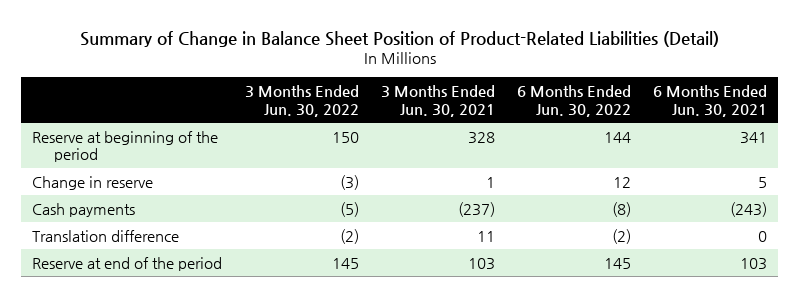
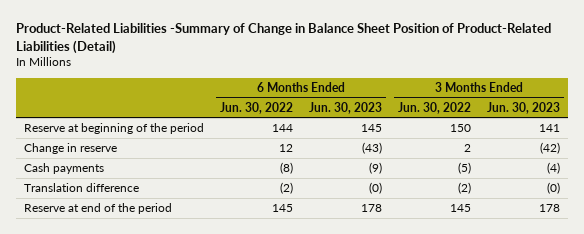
[79,30,719,47] Summary of Change in Balance Sheet Position of Product-Related Liabilities (Detail) -> [15,23,551,55] Product-Related Liabilities -Summary of Change in Balance Sheet Position of Product-Related Liabilities (Detail)
[380,84,495,117] 3 Months Ended Jun. 30, 2021 -> none
[652,84,767,117] 6 Months Ended Jun. 30, 2021 -> none
none -> [308,101,382,114] Jun. 30, 2023
none -> [486,101,560,114] Jun. 30, 2023
[339,174,359,190] (3) -> [463,144,471,153] 2

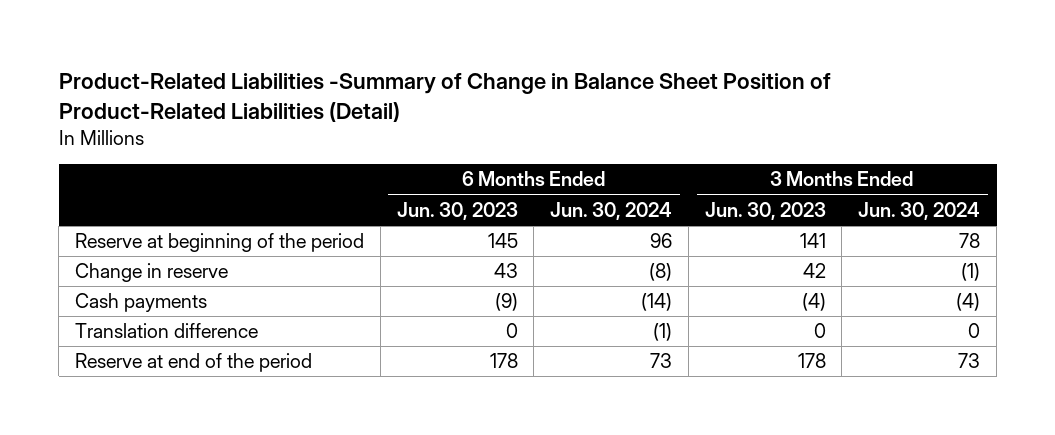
[219,101,293,114] Jun. 30, 2022 -> none
[397,101,471,114] Jun. 30, 2022 -> none
none -> [550,201,673,220] Jun. 30, 2024
none -> [858,201,981,220] Jun. 30, 2024
[361,142,382,155] (43) -> [493,263,518,279] 43
[539,142,560,155] (42) -> [802,263,826,279] 42
[368,182,382,195] (0) -> [505,323,518,339] 0
[546,182,560,195] (0) -> [813,323,826,339] 0

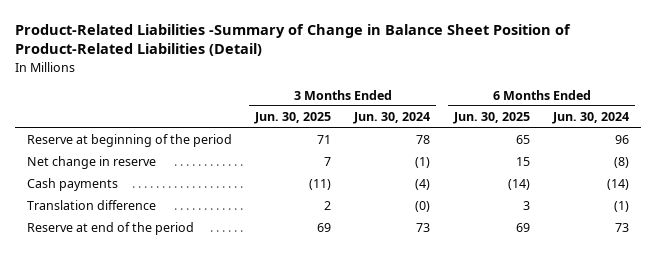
[396,201,518,220] Jun. 30, 2023 -> none
[704,201,826,220] Jun. 30, 2023 -> none
none -> [254,112,332,125] Jun. 30, 2025
none -> [452,112,530,125] Jun. 30, 2025
[74,263,228,283] Change in reserve -> [26,156,156,170] Net change in reserve
[968,323,981,339] 0 -> [415,201,431,213] (0)

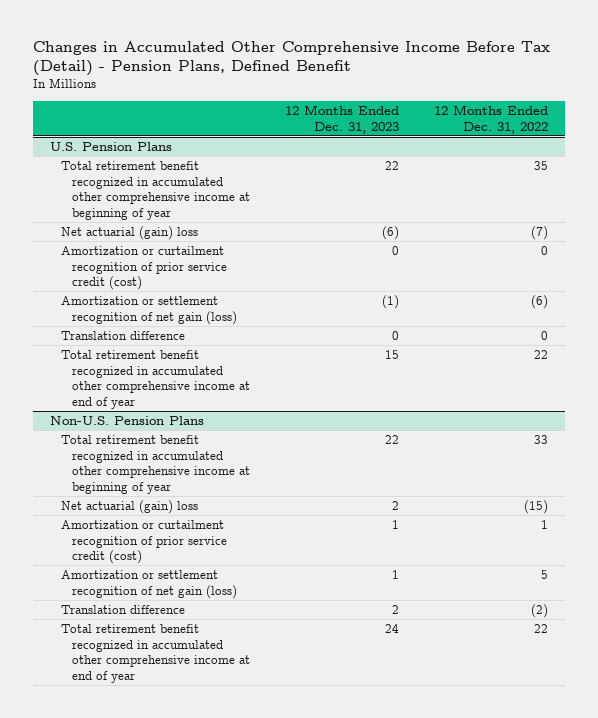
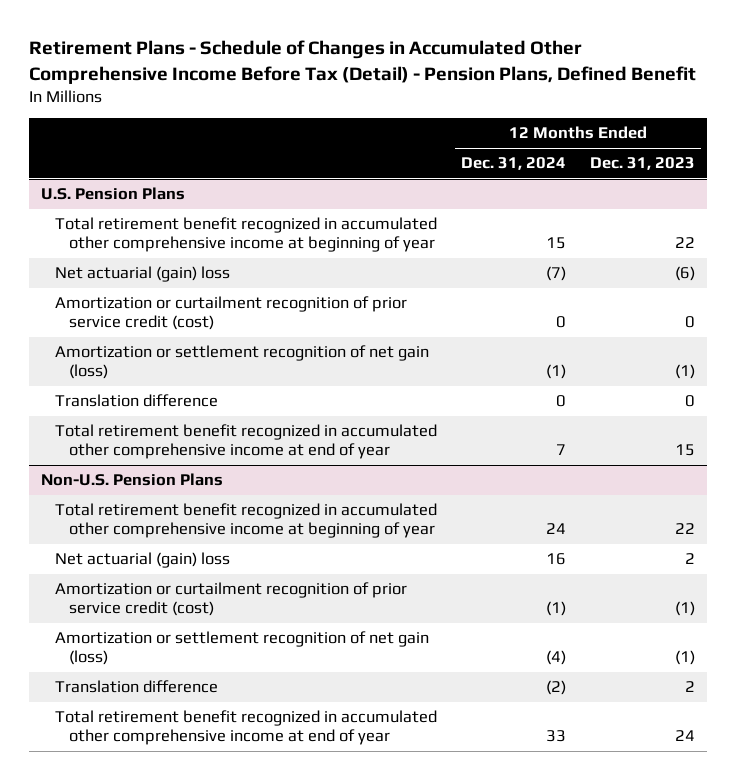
[32,41,550,77] Changes in Accumulated Other Comprehensive Income Before Tax (Detail) - Pension Plans, Defined Benefit -> [28,40,696,84] Retirement Plans - Schedule of Changes in Accumulated Other Comprehensive Income Before Tax (Detail) - Pension Plans, Defined Benefit
[433,105,548,134] 12 Months Ended Dec. 31, 2022 -> none
none -> [460,157,566,171] Dec. 31, 2024
[391,520,399,530] 1 -> [674,601,695,617] (1)
[391,570,399,580] 1 -> [674,650,695,666] (1)

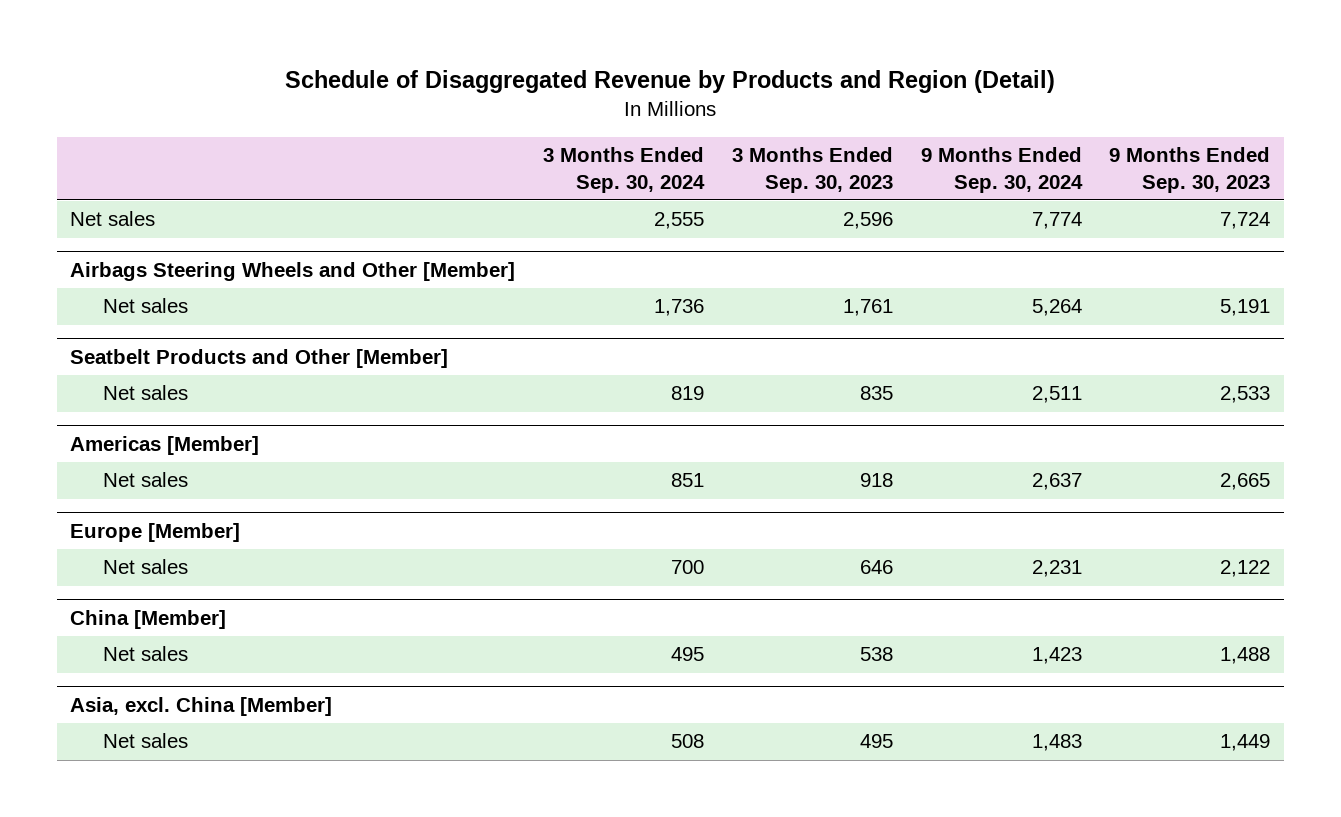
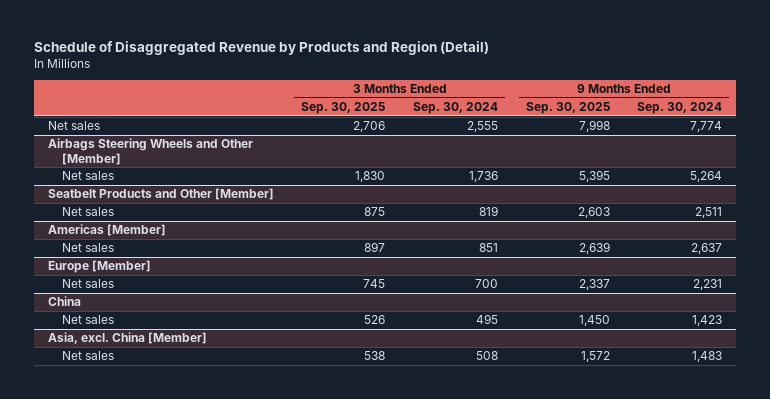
[731,147,893,193] 3 Months Ended Sep. 30, 2023 -> none
[1109,147,1271,193] 9 Months Ended Sep. 30, 2023 -> none
none -> [301,102,386,115] Sep. 30, 2025
none -> [525,102,610,115] Sep. 30, 2025
[70,609,227,629] China [Member] -> [47,296,81,307] China

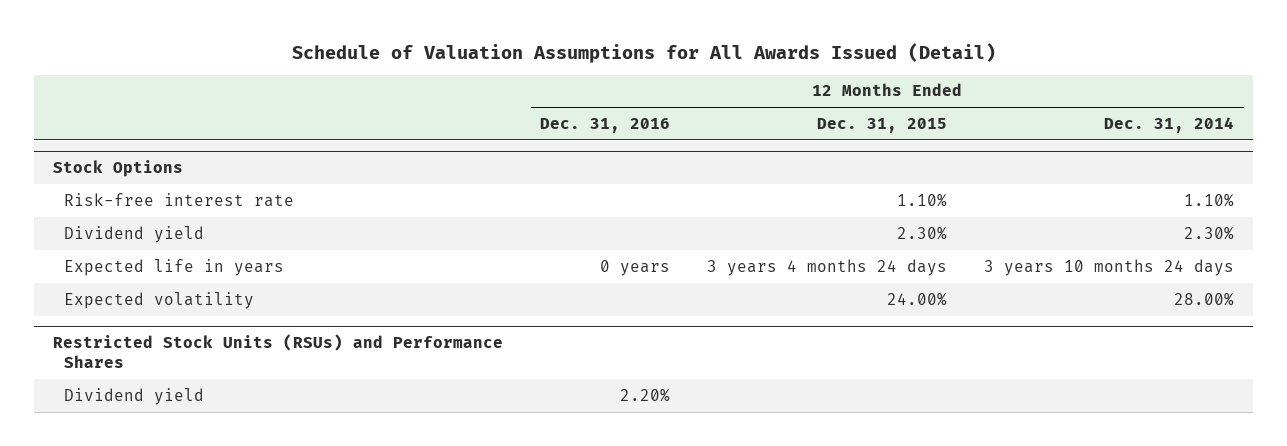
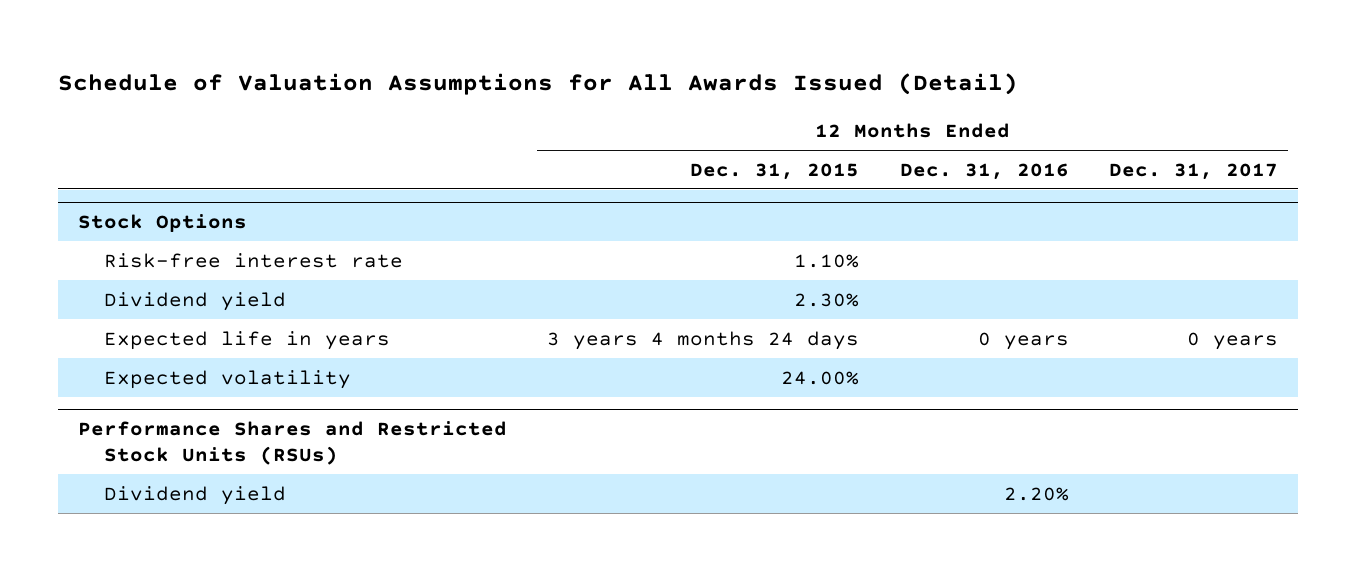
[1104,116,1235,133] Dec. 31, 2014 -> none
none -> [1109,162,1279,180] Dec. 31, 2017
[52,333,503,368] Restricted Stock Units (RSUs) and Performance Shares -> [77,421,507,465] Performance Shares and Restricted Stock Units (RSUs)

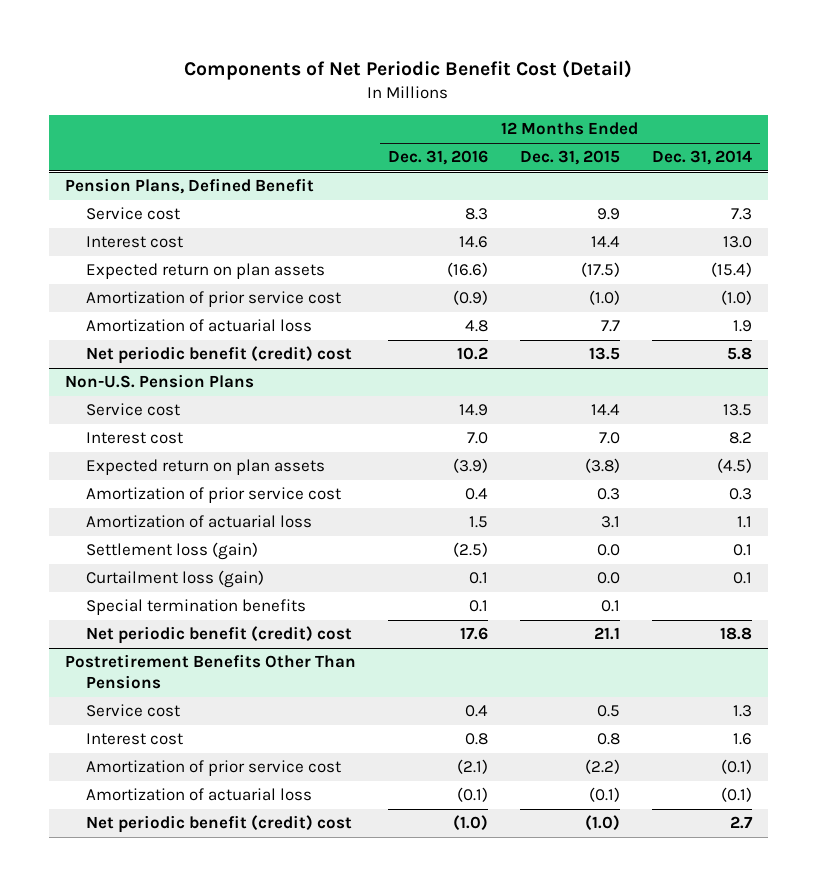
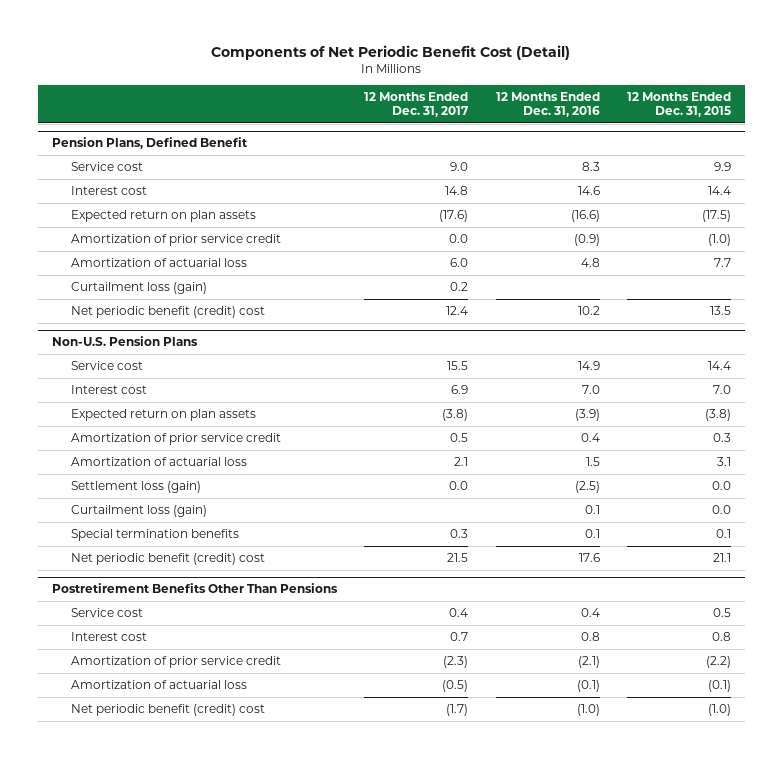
[652,150,753,166] Dec. 31, 2014 -> none
none -> [364,91,470,118] 12 Months Ended Dec. 31, 2017
[86,291,342,308] Amortization of prior service cost -> [70,233,281,246] Amortization of prior service credit
none -> [70,281,207,294] Curtailment loss (gain)
[86,487,342,504] Amortization of prior service cost -> [70,432,281,445] Amortization of prior service credit
[86,760,342,777] Amortization of prior service cost -> [70,655,281,668] Amortization of prior service credit

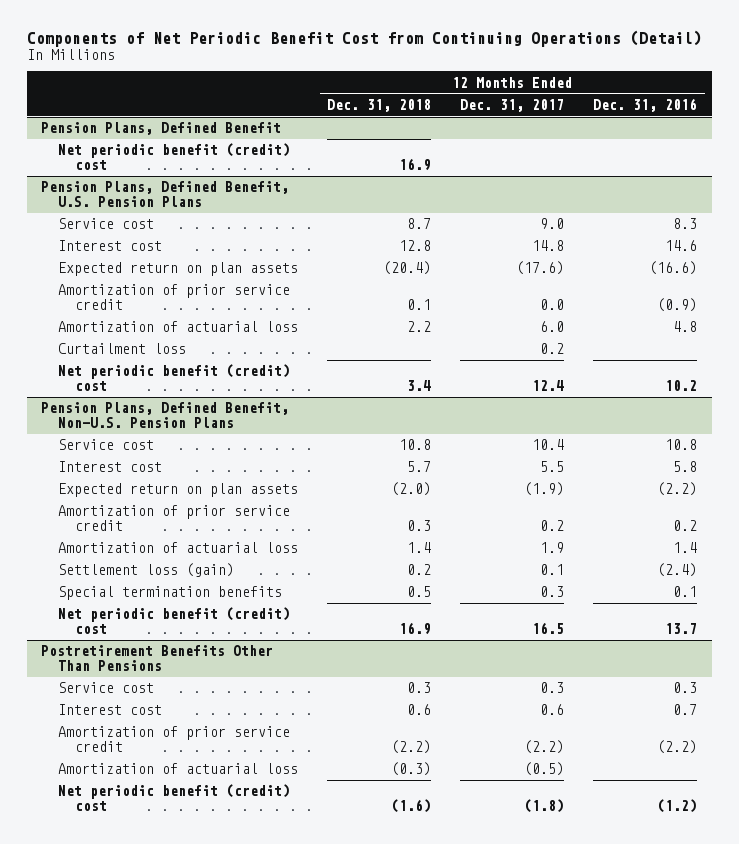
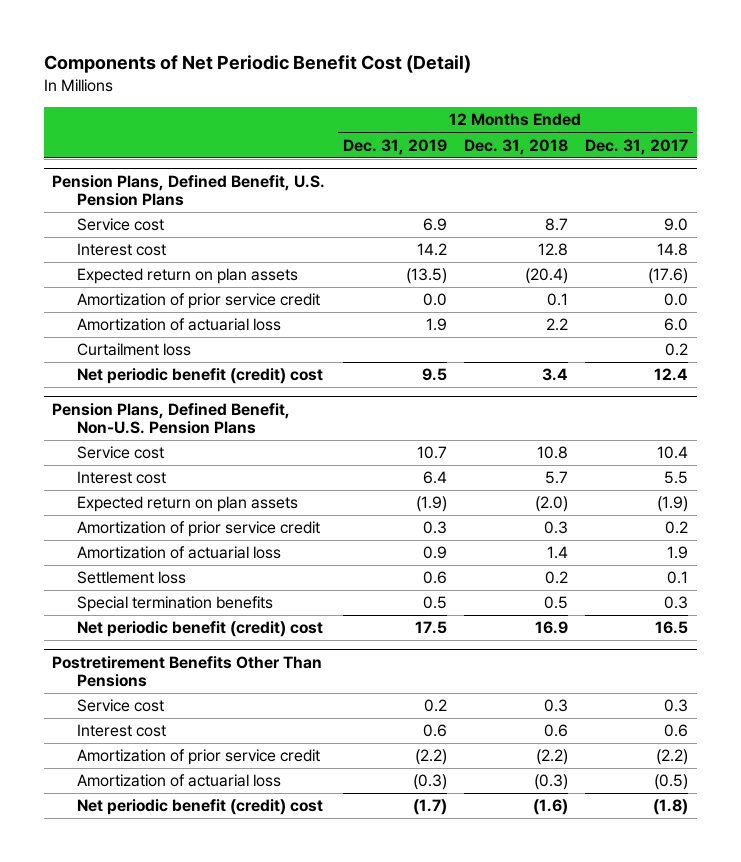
[26,30,702,48] Components of Net Periodic Benefit Cost from Continuing Operations (Detail) -> [43,54,471,73] Components of Net Periodic Benefit Cost (Detail)
[593,97,698,112] Dec. 31, 2016 -> none
none -> [342,138,447,155] Dec. 31, 2019
[41,122,282,136] Pension Plans, Defined Benefit -> none
[58,143,291,170] Net periodic benefit (credit) cost -> none
[58,563,235,578] Settlement loss (gain) -> [76,571,186,585] Settlement loss

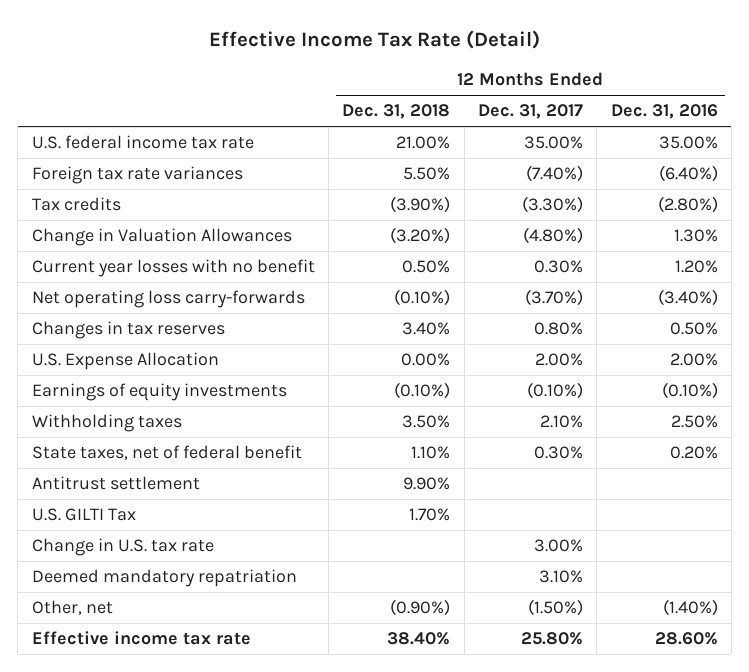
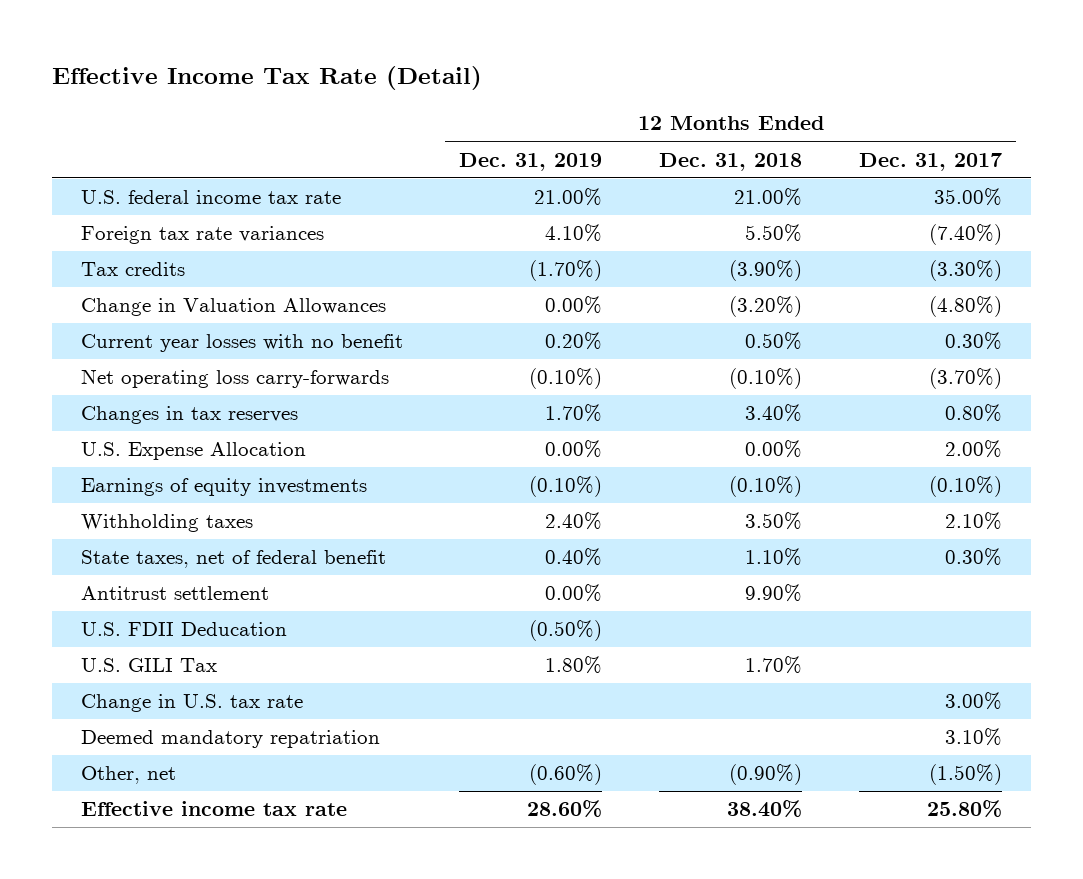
[610,104,718,120] Dec. 31, 2016 -> none
none -> [459,152,603,171] Dec. 31, 2019
none -> [80,622,287,637] U.S. FDII Deducation
[31,508,136,522] U.S. GILTI Tax -> [80,658,217,673] U.S. GILI Tax

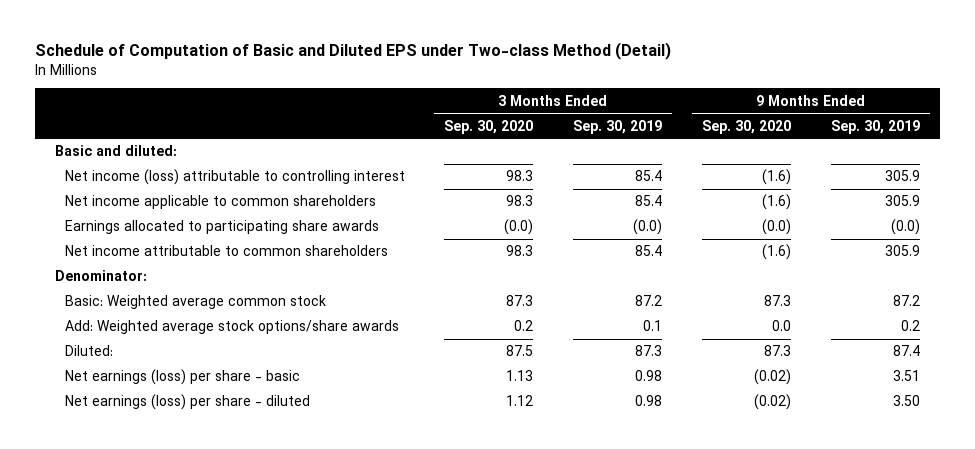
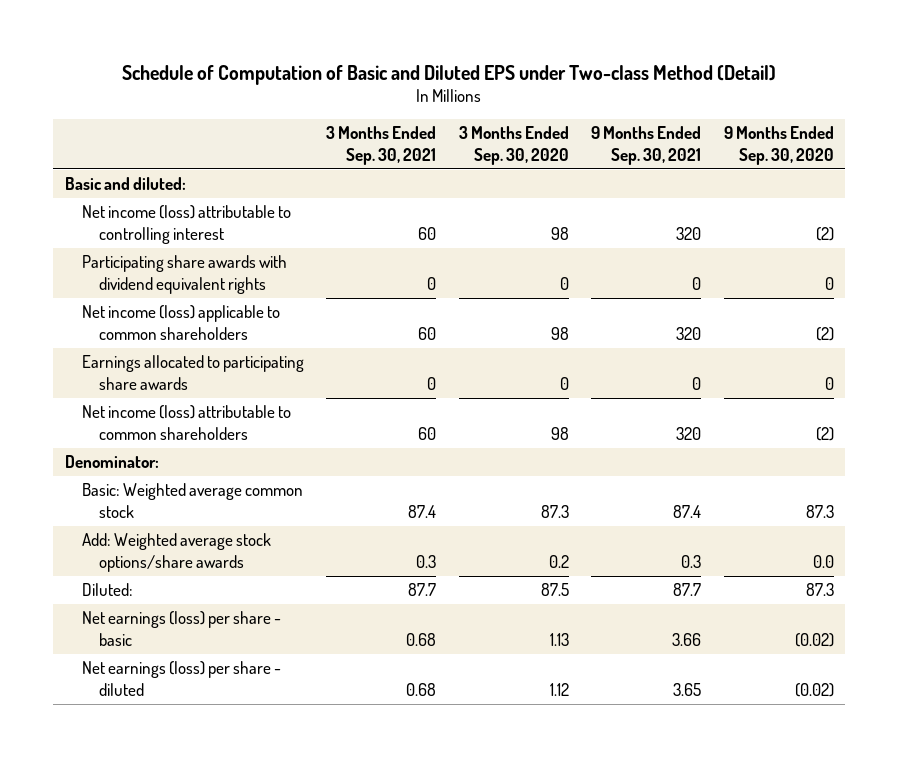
[573,119,663,134] Sep. 30, 2019 -> none
[830,119,920,134] Sep. 30, 2019 -> none
none -> [326,126,437,166] 3 Months Ended Sep. 30, 2021
none -> [591,126,702,166] 9 Months Ended Sep. 30, 2021
[506,170,534,182] 98.3 -> [550,226,569,240] 98
[762,169,792,186] (1.6) -> [816,226,835,241] (2)
none -> [81,255,287,294] Participating share awards with dividend equivalent rights
[64,195,376,210] Net income applicable to common shareholders -> [81,305,280,340] Net income (loss) applicable to common shareholders
[506,195,534,207] 98.3 -> [550,326,569,340] 98
[762,194,792,211] (1.6) -> [816,326,835,341] (2)
[504,219,534,236] (0.0) -> [559,376,569,390] 0
[762,219,792,236] (0.0) -> [825,376,835,390] 0
[64,245,388,257] Net income attributable to common shareholders -> [81,405,291,440] Net income (loss) attributable to common shareholders
[506,245,534,257] 98.3 -> [550,426,569,440] 98
[762,244,792,261] (1.6) -> [816,426,835,441] (2)

